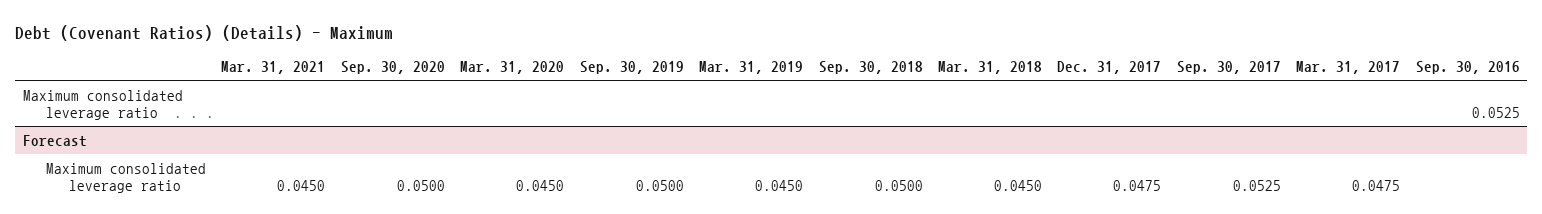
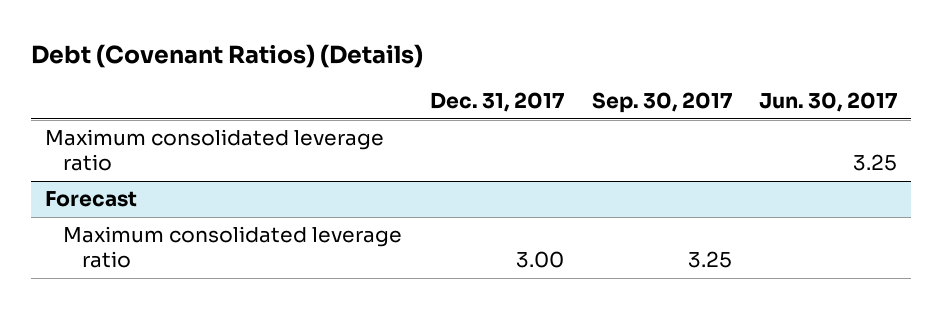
[14,24,393,41] Debt (Covenant Ratios) (Details) - Maximum -> [31,43,424,68] Debt (Covenant Ratios) (Details)
[221,61,326,75] Mar. 31, 2021 -> none
[340,61,445,75] Sep. 30, 2020 -> none
[460,61,565,75] Mar. 31, 2020 -> none
[579,61,684,75] Sep. 30, 2019 -> none
[699,61,804,75] Mar. 31, 2019 -> none
[818,61,923,75] Sep. 30, 2018 -> none
[937,61,1042,75] Mar. 31, 2018 -> none
[1296,61,1401,75] Mar. 31, 2017 -> none
[1415,61,1520,75] Sep. 30, 2016 -> none
none -> [759,92,898,113] Jun. 30, 2017
[1113,179,1162,191] 0.0475 -> [515,251,564,269] 3.00
[1232,179,1281,191] 0.0525 -> [687,251,732,269] 3.25

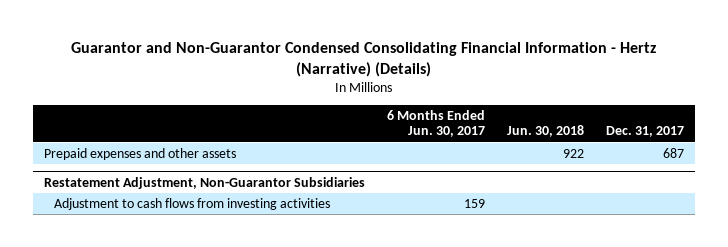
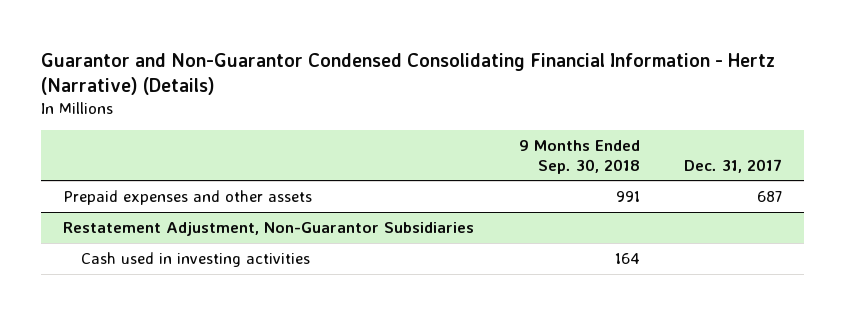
[386,109,485,138] 6 Months Ended Jun. 30, 2017 -> none
[506,125,584,138] Jun. 30, 2018 -> none
none -> [518,140,640,174] 9 Months Ended Sep. 30, 2018
[54,197,331,210] Adjustment to cash flows from investing activities -> [80,251,310,267] Cash used in investing activities

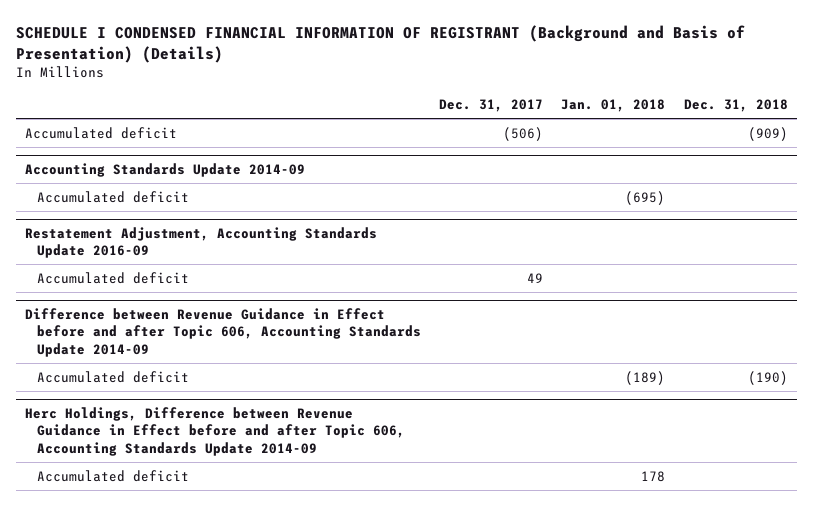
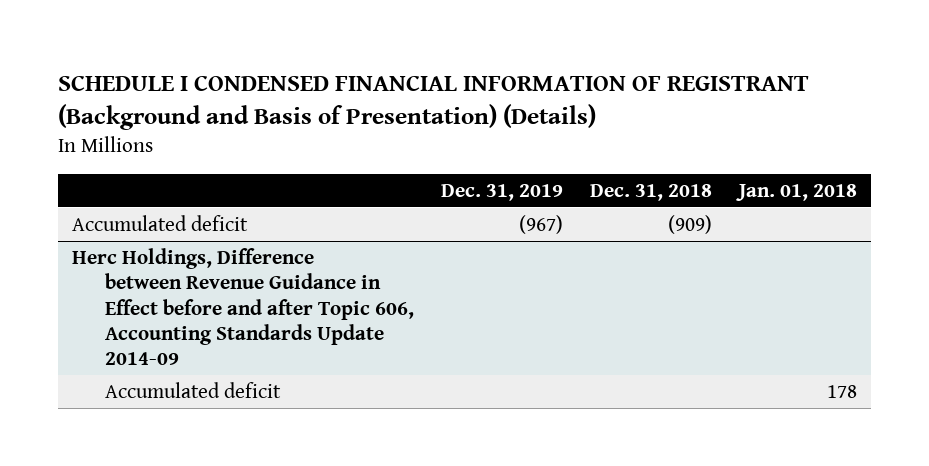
[439,99,544,113] Dec. 31, 2017 -> none
none -> [441,183,564,201] Dec. 31, 2019
[25,163,306,178] Accounting Standards Update 2014-09 -> none
[36,190,189,203] Accumulated deficit -> none
[25,227,378,259] Restatement Adjustment, Accounting Standards Update 2016-09 -> none
[36,271,189,284] Accumulated deficit -> none
[25,308,421,357] Difference between Revenue Guidance in Effect before and after Topic 606, Accounting Standards Update 2014-09 -> none
[36,370,189,383] Accumulated deficit -> none

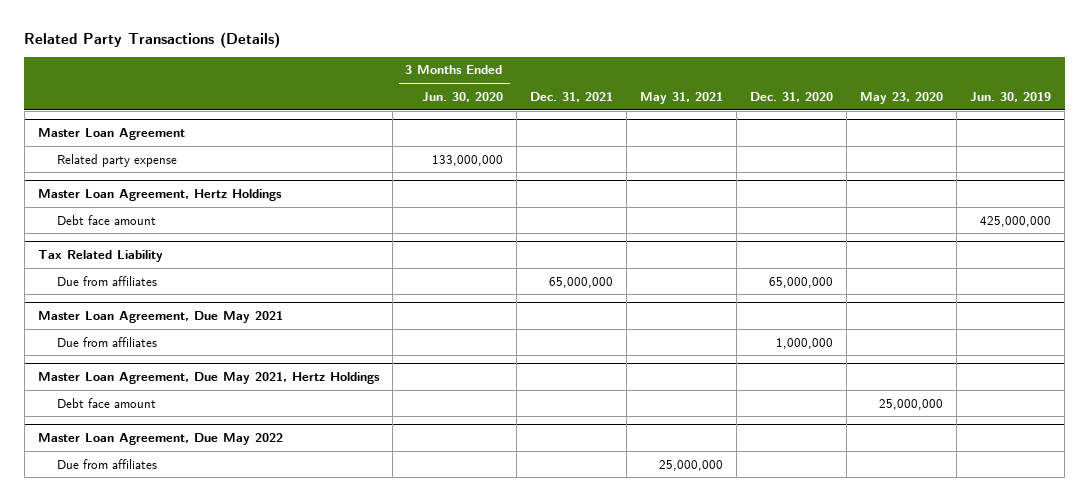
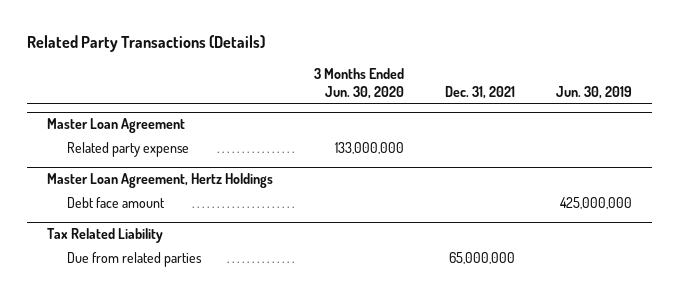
[640,91,724,104] May 31, 2021 -> none
[750,91,834,102] Dec. 31, 2020 -> none
[860,91,944,104] May 23, 2020 -> none
[37,310,283,323] Master Loan Agreement, Due May 2021 -> none
[56,336,157,347] Due from affiliates -> none
[37,371,380,384] Master Loan Agreement, Due May 2021, Hertz Holdings -> none
[56,397,156,408] Debt face amount -> none
[37,432,283,445] Master Loan Agreement, Due May 2022 -> none
[56,458,157,469] Due from affiliates -> none
[56,275,157,286] Due from affiliates -> [66,251,202,267] Due from related parties

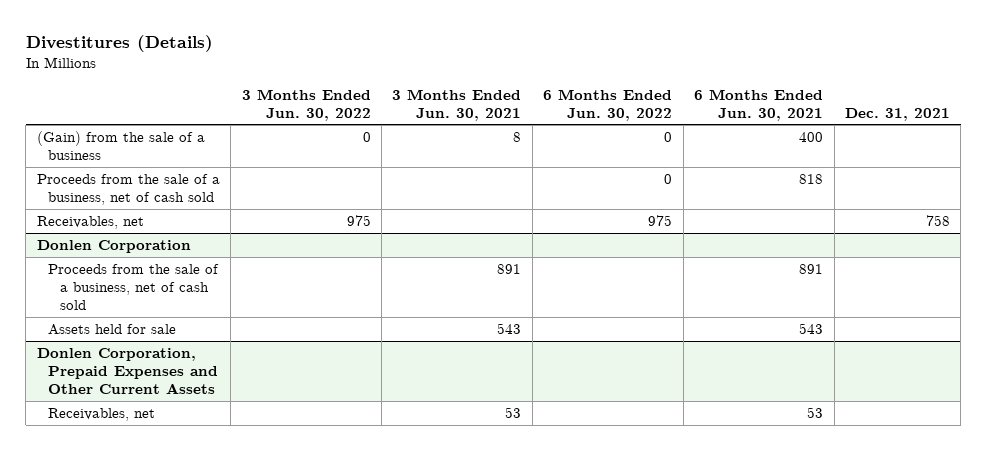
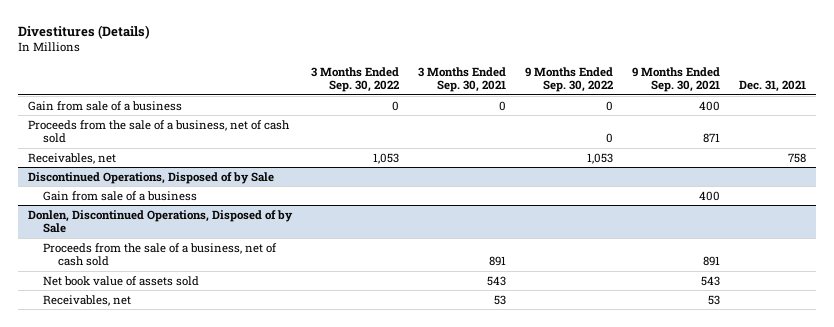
[241,88,371,121] 3 Months Ended Jun. 30, 2022 -> none
[392,88,522,121] 3 Months Ended Jun. 30, 2021 -> none
[543,88,673,121] 6 Months Ended Jun. 30, 2022 -> none
[694,88,824,121] 6 Months Ended Jun. 30, 2021 -> none
none -> [310,66,399,93] 3 Months Ended Sep. 30, 2022
none -> [417,66,506,93] 3 Months Ended Sep. 30, 2021
none -> [525,66,614,93] 9 Months Ended Sep. 30, 2022
none -> [632,66,721,93] 9 Months Ended Sep. 30, 2021
[36,131,205,160] (Gain) from the sale of a business -> [27,100,182,111] Gain from sale of a business
[36,240,191,254] Donlen Corporation -> none
[48,264,220,310] Proceeds from the sale of a business, net of cash sold -> none
[48,324,177,336] Assets held for sale -> none
[36,348,219,394] Donlen Corporation, Prepaid Expenses and Other Current Assets -> none
[48,408,156,422] Receivables, net -> none
none -> [27,171,274,184] Discontinued Operations, Disposed of by Sale
none -> [42,190,197,201] Gain from sale of a business
none -> [27,209,293,234] Donlen, Discontinued Operations, Disposed of by Sale
none -> [42,242,277,267] Proceeds from the sale of a business, net of cash sold
none -> [42,275,199,286] Net book value of assets sold
none -> [42,294,131,306] Receivables, net

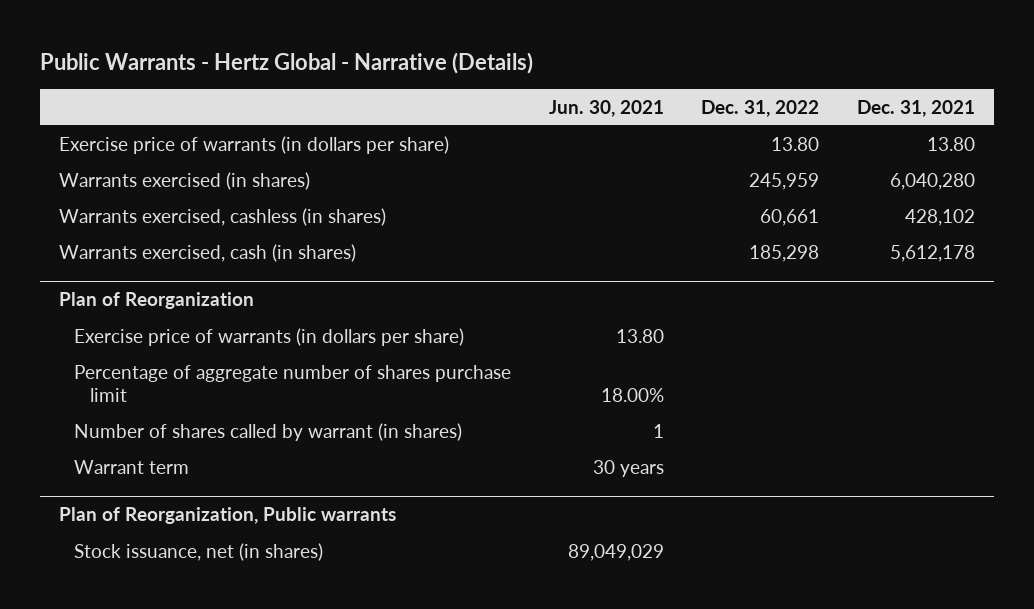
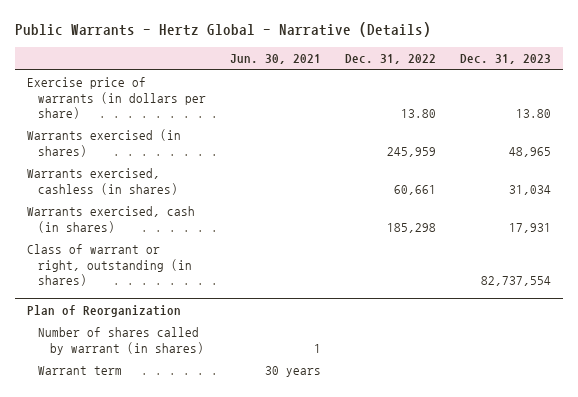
[857,99,976,117] Dec. 31, 2021 -> none
none -> [460,54,552,65] Dec. 31, 2023
none -> [26,244,193,286] Class of warrant or right, outstanding (in shares)
[74,327,465,346] Exercise price of warrants (in dollars per share) -> none
[74,364,512,403] Percentage of aggregate number of shares purchase limit -> none
[58,507,396,525] Plan of Reorganization, Public warrants -> none
[74,542,324,561] Stock issuance, net (in shares) -> none

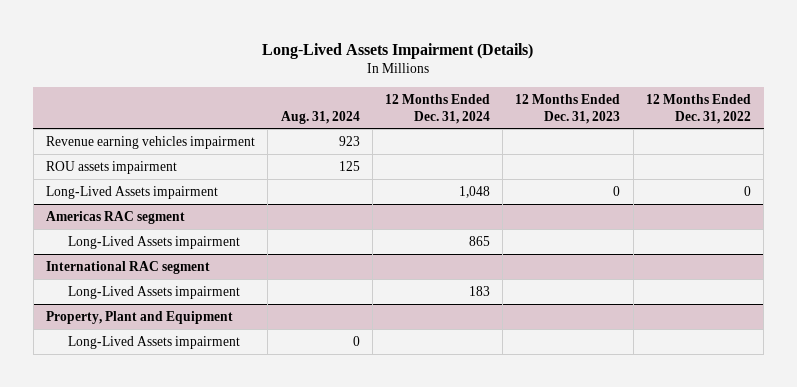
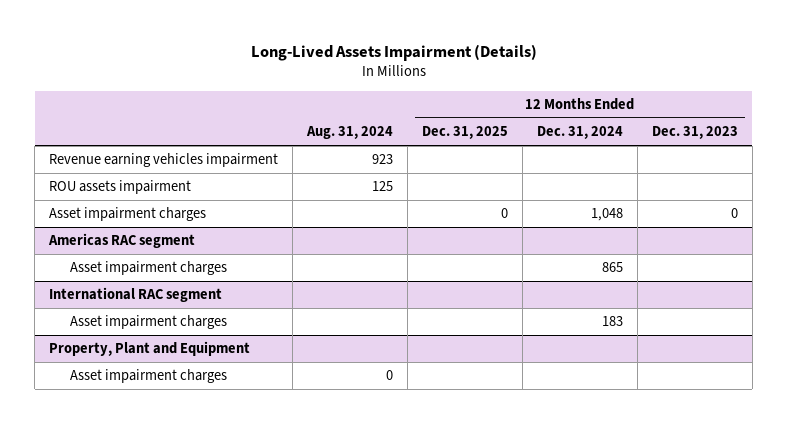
[645,93,751,124] 12 Months Ended Dec. 31, 2022 -> none
none -> [422,126,509,140] Dec. 31, 2025
[46,185,219,199] Long-Lived Assets impairment -> [49,207,207,222] Asset impairment charges
[68,235,241,249] Long-Lived Assets impairment -> [69,261,227,276] Asset impairment charges
[68,285,241,299] Long-Lived Assets impairment -> [69,315,227,330] Asset impairment charges
[68,335,241,349] Long-Lived Assets impairment -> [69,369,227,384] Asset impairment charges

